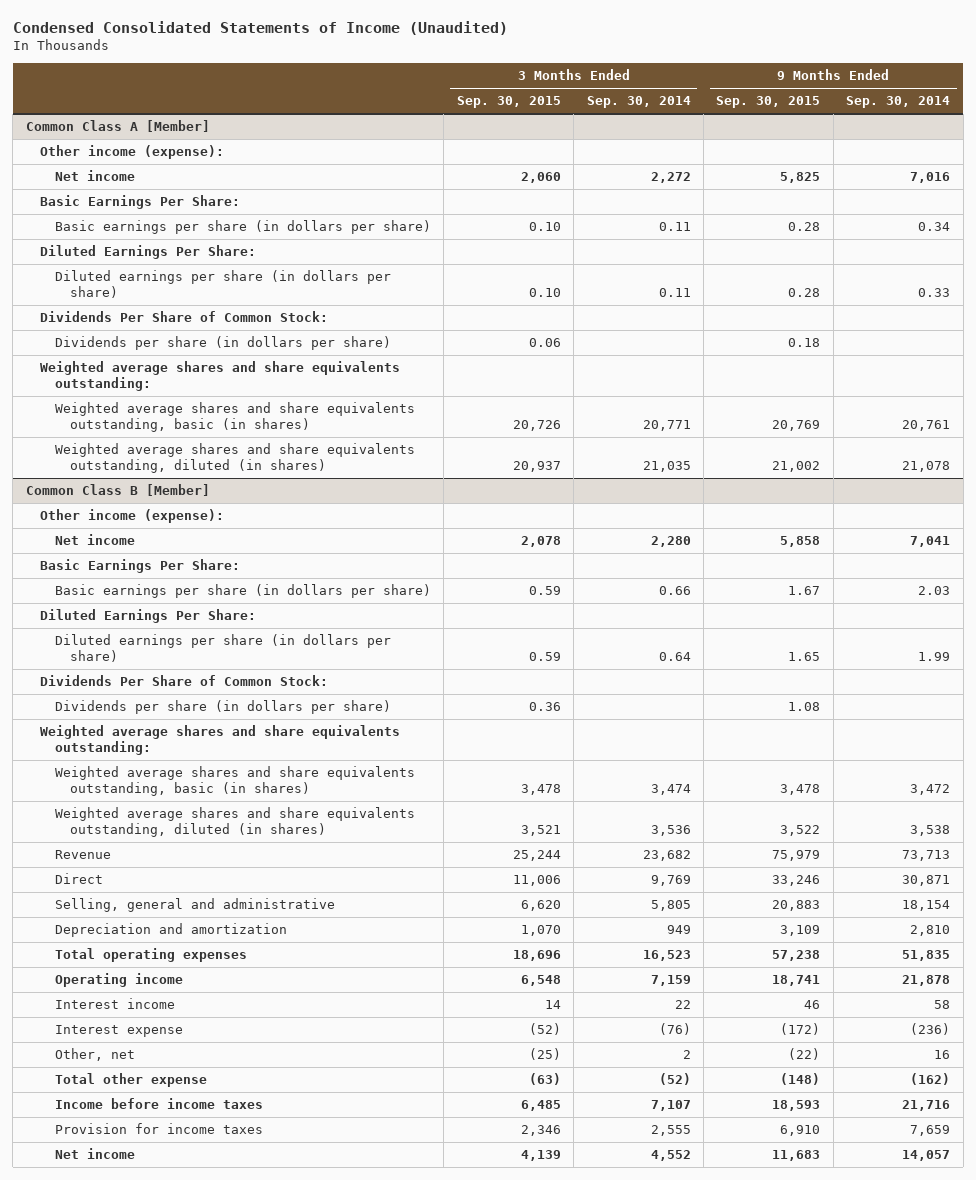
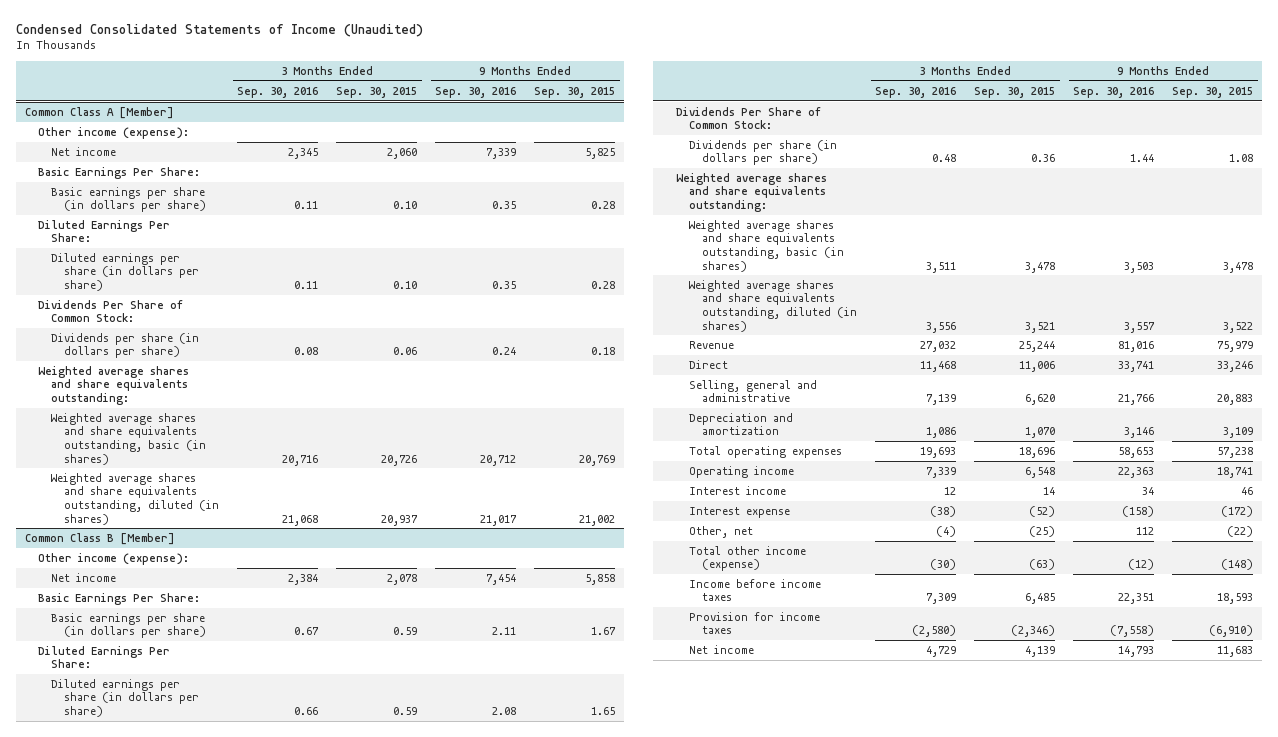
[586,96,691,109] Sep. 30, 2014 -> none
[846,96,951,109] Sep. 30, 2014 -> none
none -> [237,86,319,98] Sep. 30, 2016
none -> [435,86,517,98] Sep. 30, 2016
[55,1073,208,1088] Total other expense -> [688,545,806,572] Total other income (expense)
[520,1125,561,1137] 2,346 -> [1011,625,1056,638] (2,346)
[780,1125,821,1137] 6,910 -> [1209,625,1254,638] (6,910)

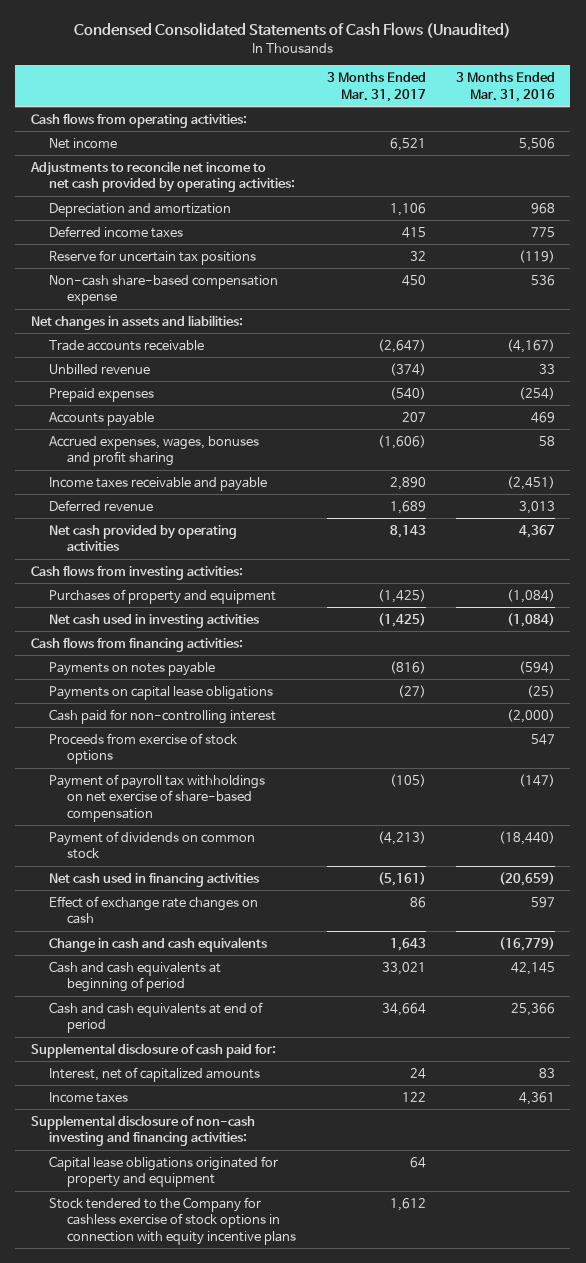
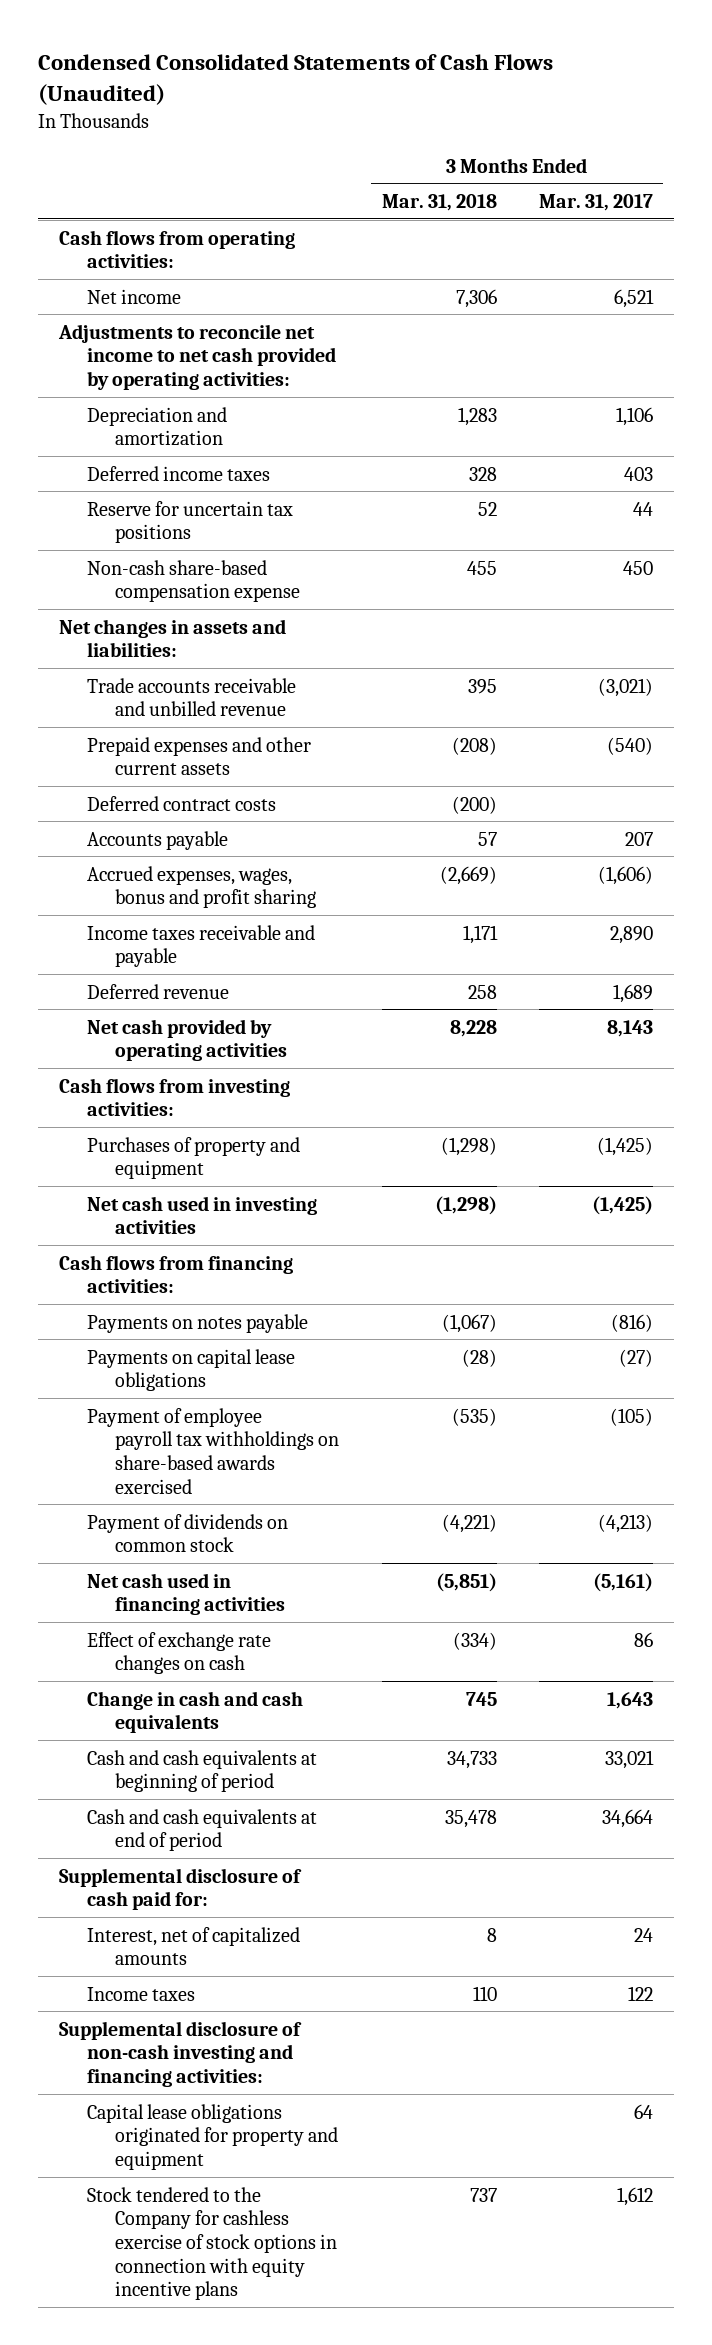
[456,72,556,102] 3 Months Ended Mar. 31, 2016 -> none
none -> [381,194,497,212] Mar. 31, 2018
[401,226,426,238] 415 -> [623,466,653,481] 403
[409,250,426,261] 32 -> [632,501,653,516] 44
[48,363,150,374] Unbilled revenue -> none
[48,339,204,351] Trade accounts receivable -> [87,677,297,717] Trade accounts receivable and unbilled revenue
[377,338,426,353] (2,647) -> [597,677,653,697] (3,021)
[48,387,154,402] Prepaid expenses -> [87,736,312,776] Prepaid expenses and other current assets
none -> [87,795,277,811] Deferred contract costs
[48,435,259,467] Accrued expenses, wages, bonuses and profit sharing -> [87,865,317,909] Accrued expenses, wages, bonus and profit sharing
[48,708,276,724] Cash paid for non-controlling interest -> none
[48,732,237,765] Proceeds from exercise of stock options -> none
[48,773,265,822] Payment of payroll tax withholdings on net exercise of share-based compensation -> [87,1407,340,1494] Payment of employee payroll tax withholdings on share-based awards exercised

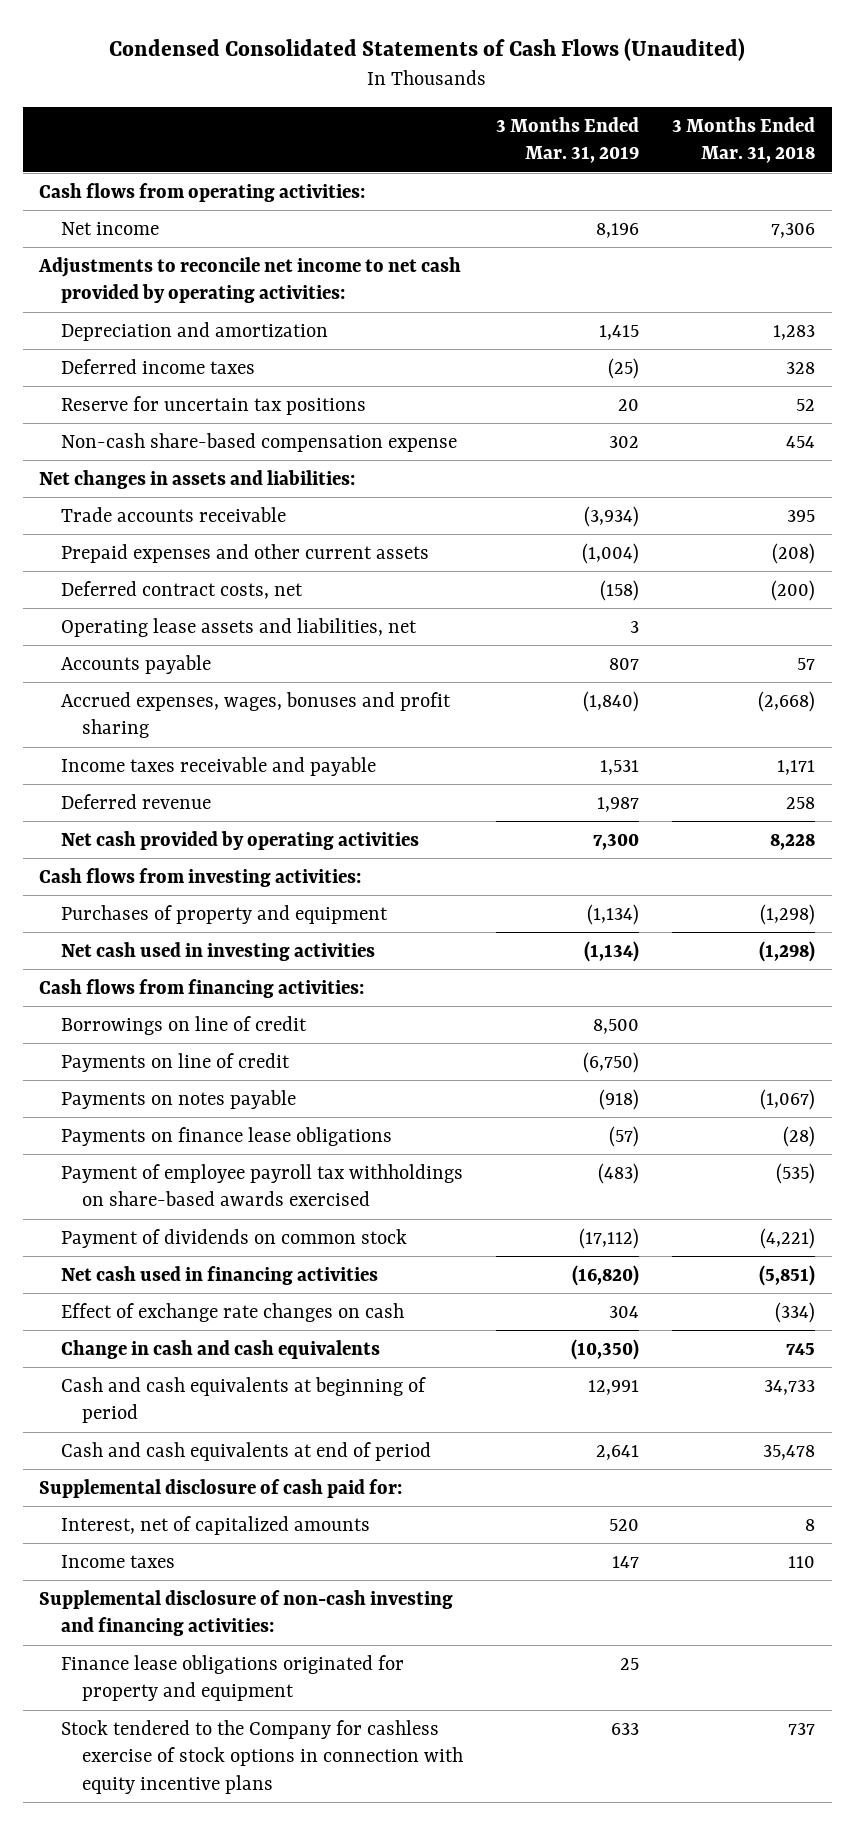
[538,194,653,212] Mar. 31, 2017 -> none
none -> [496,116,640,164] 3 Months Ended Mar. 31, 2019
[466,560,497,575] 455 -> [786,435,816,448] 454
[87,677,297,717] Trade accounts receivable and unbilled revenue -> [60,506,286,522] Trade accounts receivable
[87,795,277,811] Deferred contract costs -> [60,580,303,599] Deferred contract costs, net
none -> [60,617,417,637] Operating lease assets and liabilities, net
[87,865,317,909] Accrued expenses, wages, bonus and profit sharing -> [60,691,451,739] Accrued expenses, wages, bonuses and profit sharing
[439,865,497,885] (2,669) -> [758,690,816,712] (2,668)
none -> [60,1015,307,1035] Borrowings on line of credit
none -> [60,1052,290,1072] Payments on line of credit
[87,1348,296,1392] Payments on capital lease obligations -> [60,1126,392,1146] Payments on finance lease obligations
[87,2103,339,2170] Capital lease obligations originated for property and equipment -> [60,1654,404,1702] Finance lease obligations originated for property and equipment

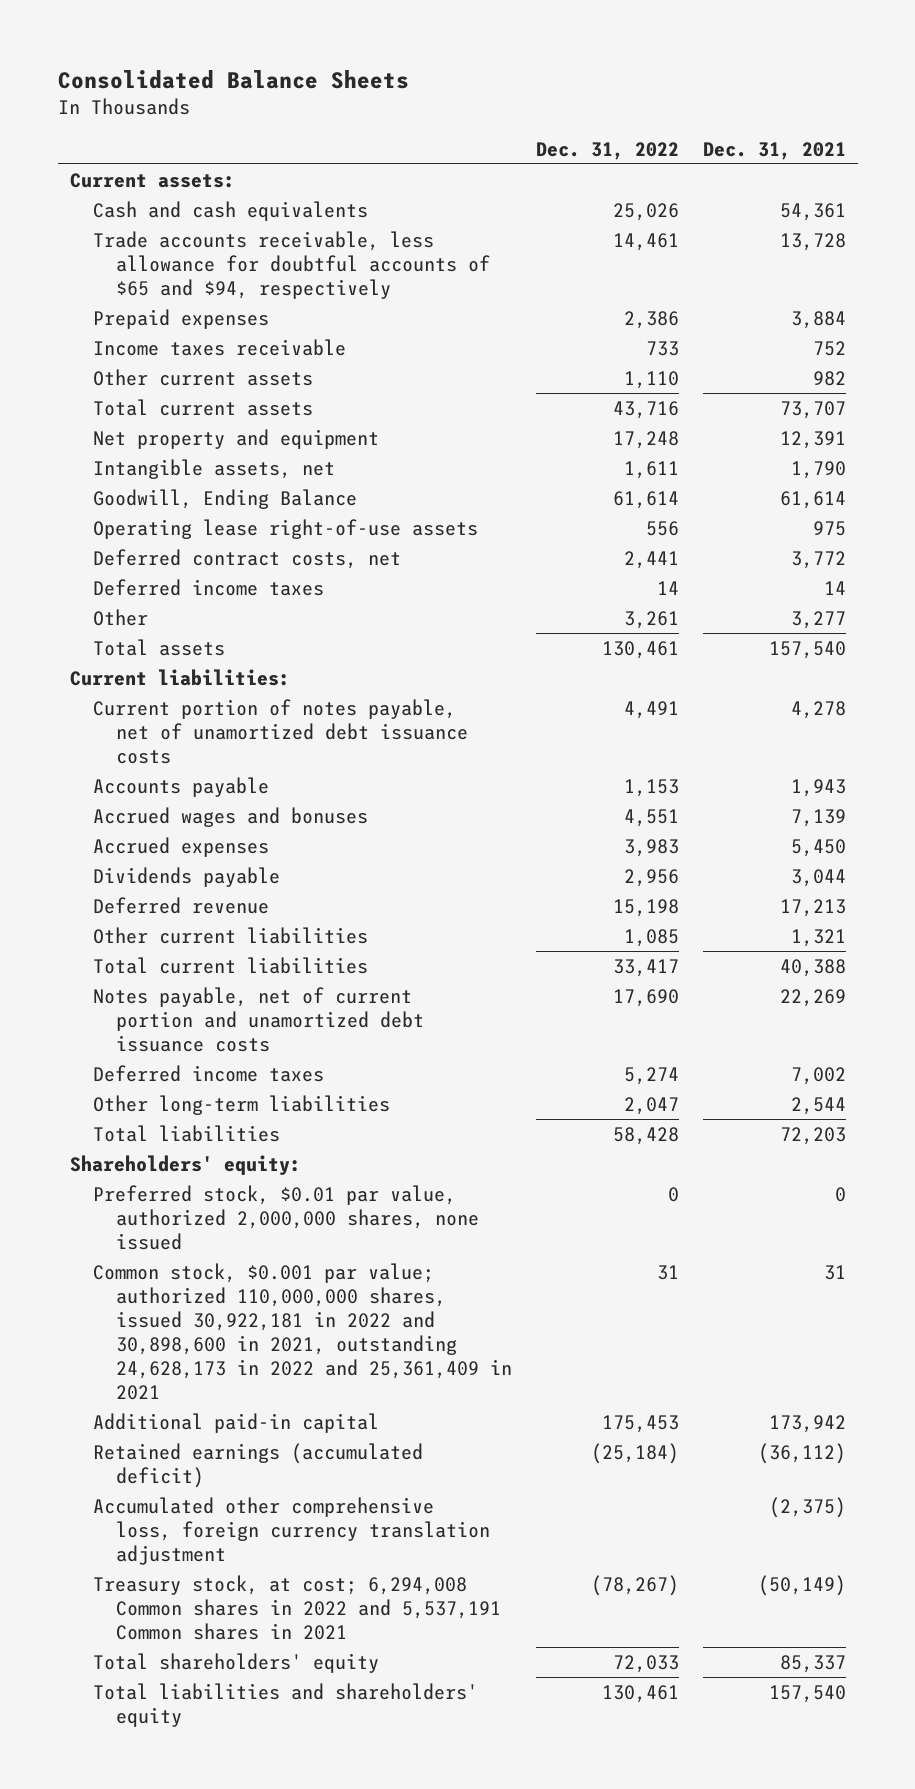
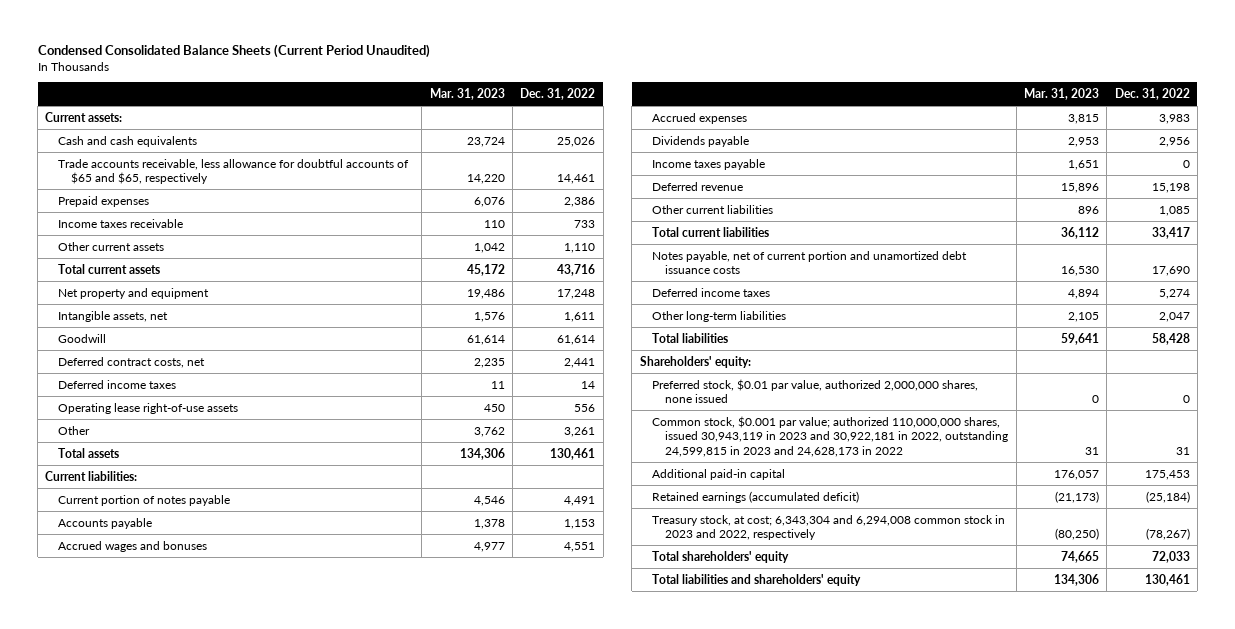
[57,69,409,89] Consolidated Balance Sheets -> [37,44,430,59] Condensed Consolidated Balance Sheets (Current Period Unaudited)
[702,141,846,160] Dec. 31, 2021 -> none
none -> [429,87,505,100] Mar. 31, 2023
[92,230,490,299] Trade accounts receivable, less allowance for doubtful accounts of $65 and $94, respectively -> [58,158,410,185] Trade accounts receivable, less allowance for doubtful accounts of $65 and $65, respectively
[92,488,357,509] Goodwill, Ending Balance -> [58,333,107,343] Goodwill
[92,518,478,539] Operating lease right-of-use assets -> [58,402,239,414] Operating lease right-of-use assets
[92,698,468,764] Current portion of notes payable, net of unamortized debt issuance costs -> [58,494,231,506] Current portion of notes payable
none -> [652,158,766,170] Income taxes payable
[92,1262,512,1400] Common stock, $0.001 par value; authorized 110,000,000 shares, issued 30,922,181 in 2022 and 30,898,600 in 2021, outstanding 24,628,173 in 2022 and 25,361,409 in 2021 -> [652,415,1009,457] Common stock, $0.001 par value; authorized 110,000,000 shares, issued 30,943,119 in 2023 and 30,922,181 in 2022, outstanding 24,599,815 in 2023 and 24,628,173 in 2022
[92,1496,490,1565] Accumulated other comprehensive loss, foreign currency translation adjustment -> none
[92,1574,501,1640] Treasury stock, at cost; 6,294,008 Common shares in 2022 and 5,537,191 Common shares in 2021 -> [652,514,1006,541] Treasury stock, at cost; 6,343,304 and 6,294,008 common stock in 2023 and 2022, respectively

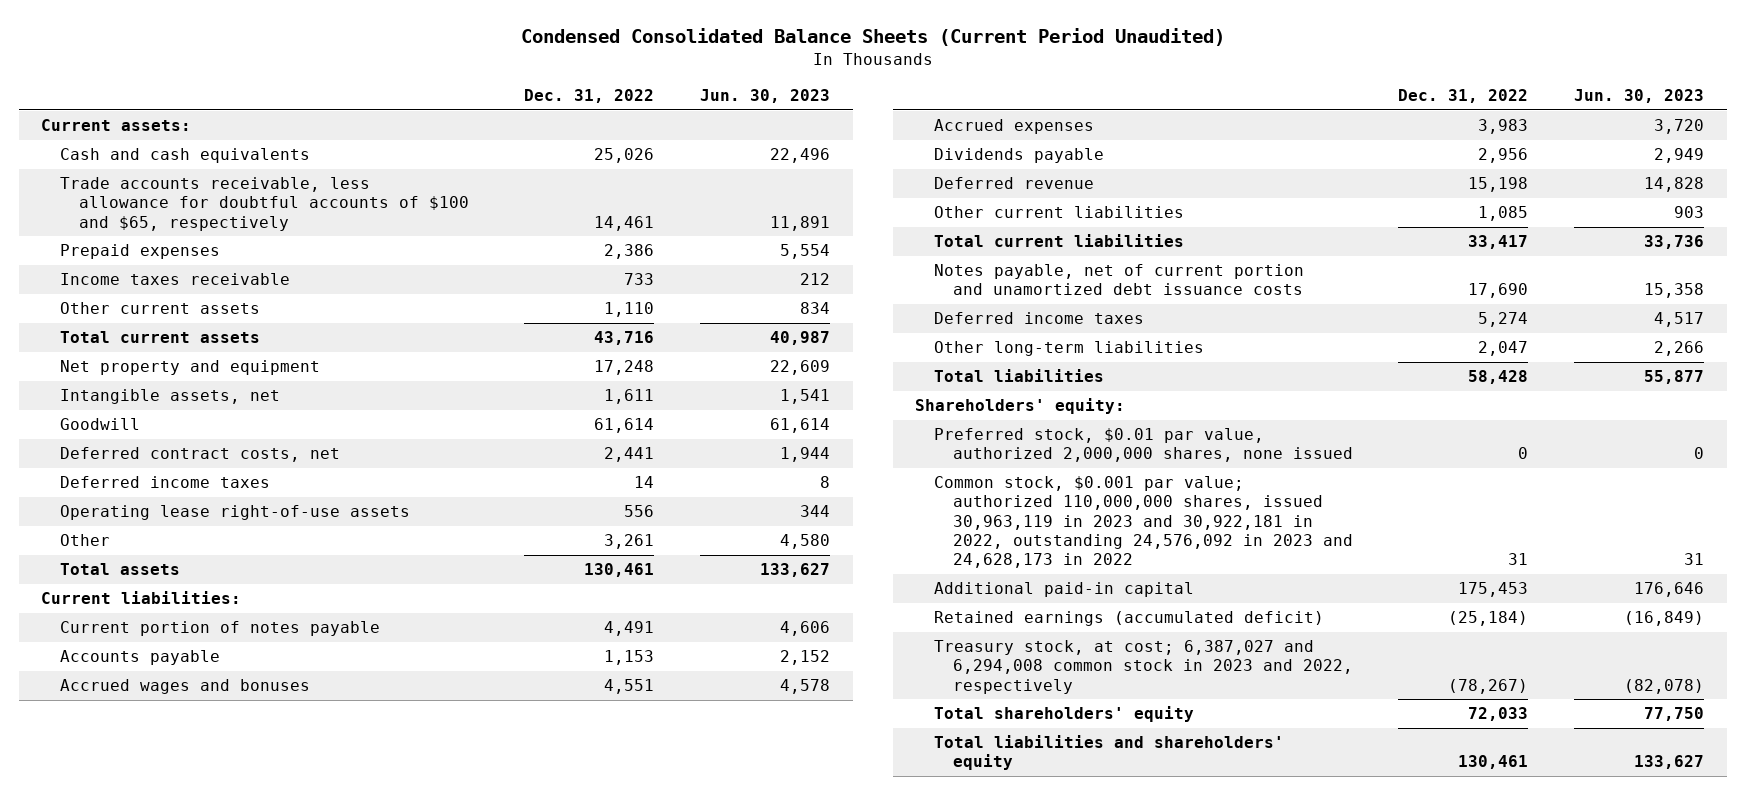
[429,87,505,100] Mar. 31, 2023 -> none
none -> [699,89,830,104] Jun. 30, 2023
[58,158,410,185] Trade accounts receivable, less allowance for doubtful accounts of $65 and $65, respectively -> [60,177,469,231] Trade accounts receivable, less allowance for doubtful accounts of $100 and $65, respectively
[652,158,766,170] Income taxes payable -> none
[652,415,1009,457] Common stock, $0.001 par value; authorized 110,000,000 shares, issued 30,943,119 in 2023 and 30,922,181 in 2022, outstanding 24,599,815 in 2023 and 24,628,173 in 2022 -> [933,476,1353,569] Common stock, $0.001 par value; authorized 110,000,000 shares, issued 30,963,119 in 2023 and 30,922,181 in 2022, outstanding 24,576,092 in 2023 and 24,628,173 in 2022
[652,514,1006,541] Treasury stock, at cost; 6,343,304 and 6,294,008 common stock in 2023 and 2022, respectively -> [933,640,1353,694] Treasury stock, at cost; 6,387,027 and 6,294,008 common stock in 2023 and 2022, respectively

